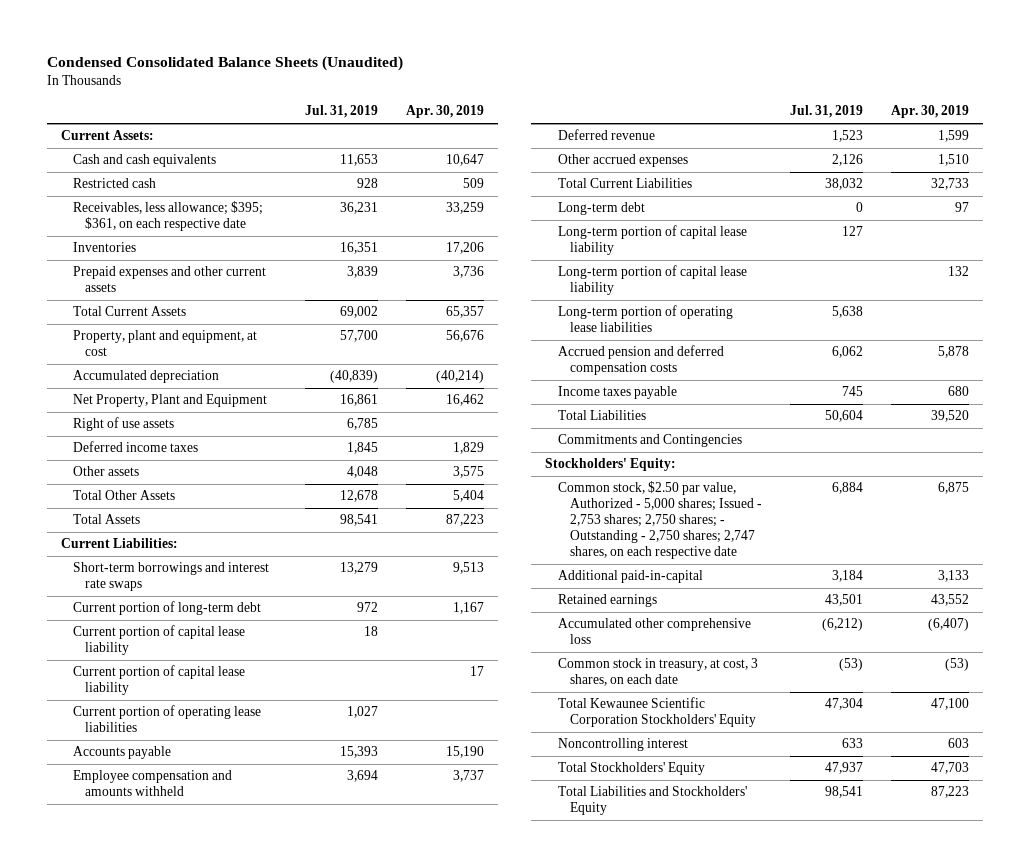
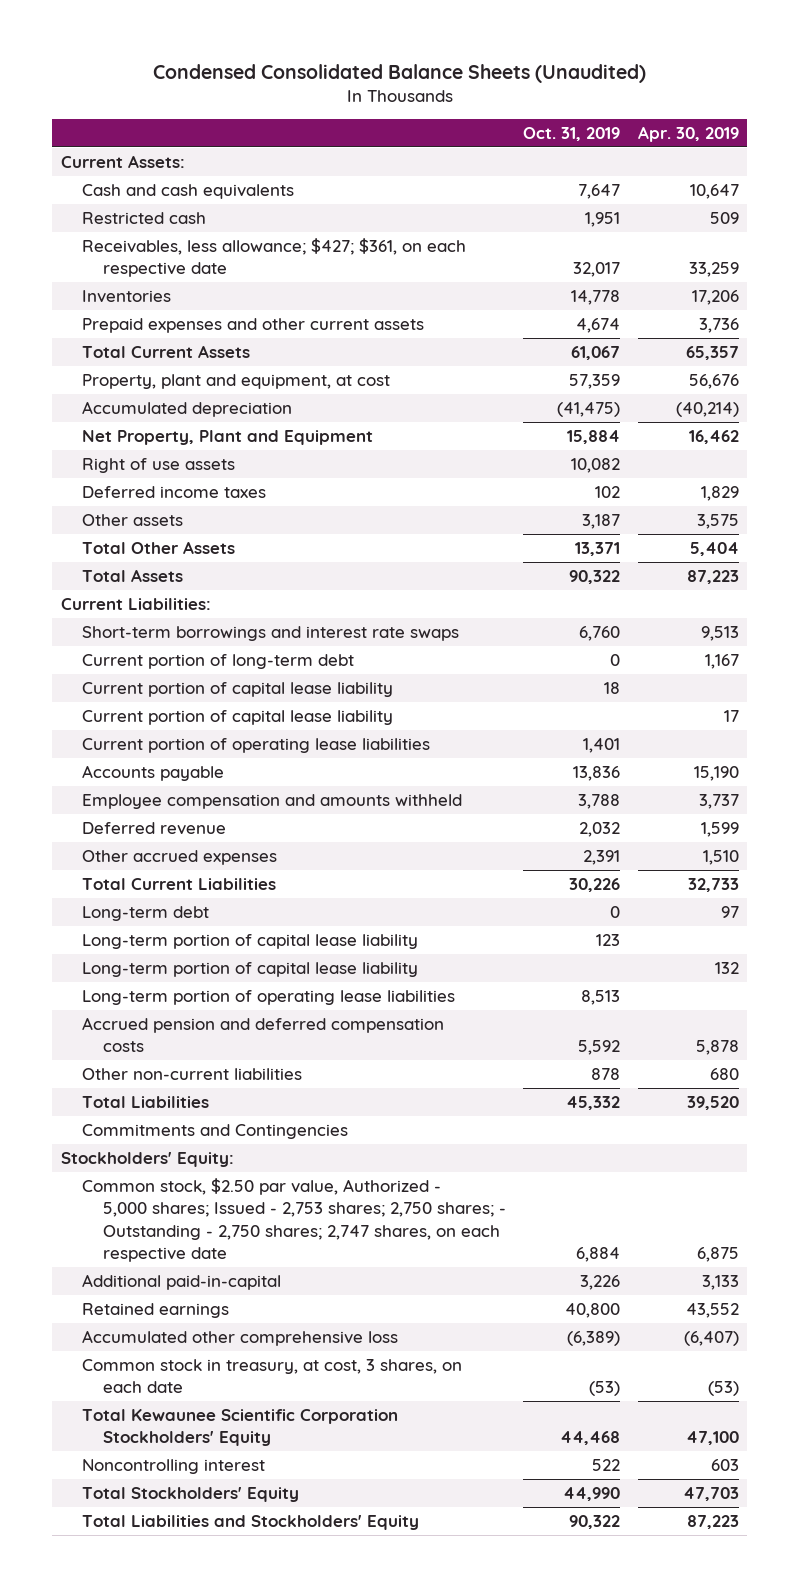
[305,105,379,119] Jul. 31, 2019 -> none
none -> [523,127,621,142] Oct. 31, 2019
[72,201,263,232] Receivables, less allowance; $395; $361, on each respective date -> [82,238,467,278] Receivables, less allowance; $427; $361, on each respective date
[557,386,677,400] Income taxes payable -> none
none -> [82,1068,303,1081] Other non-current liabilities

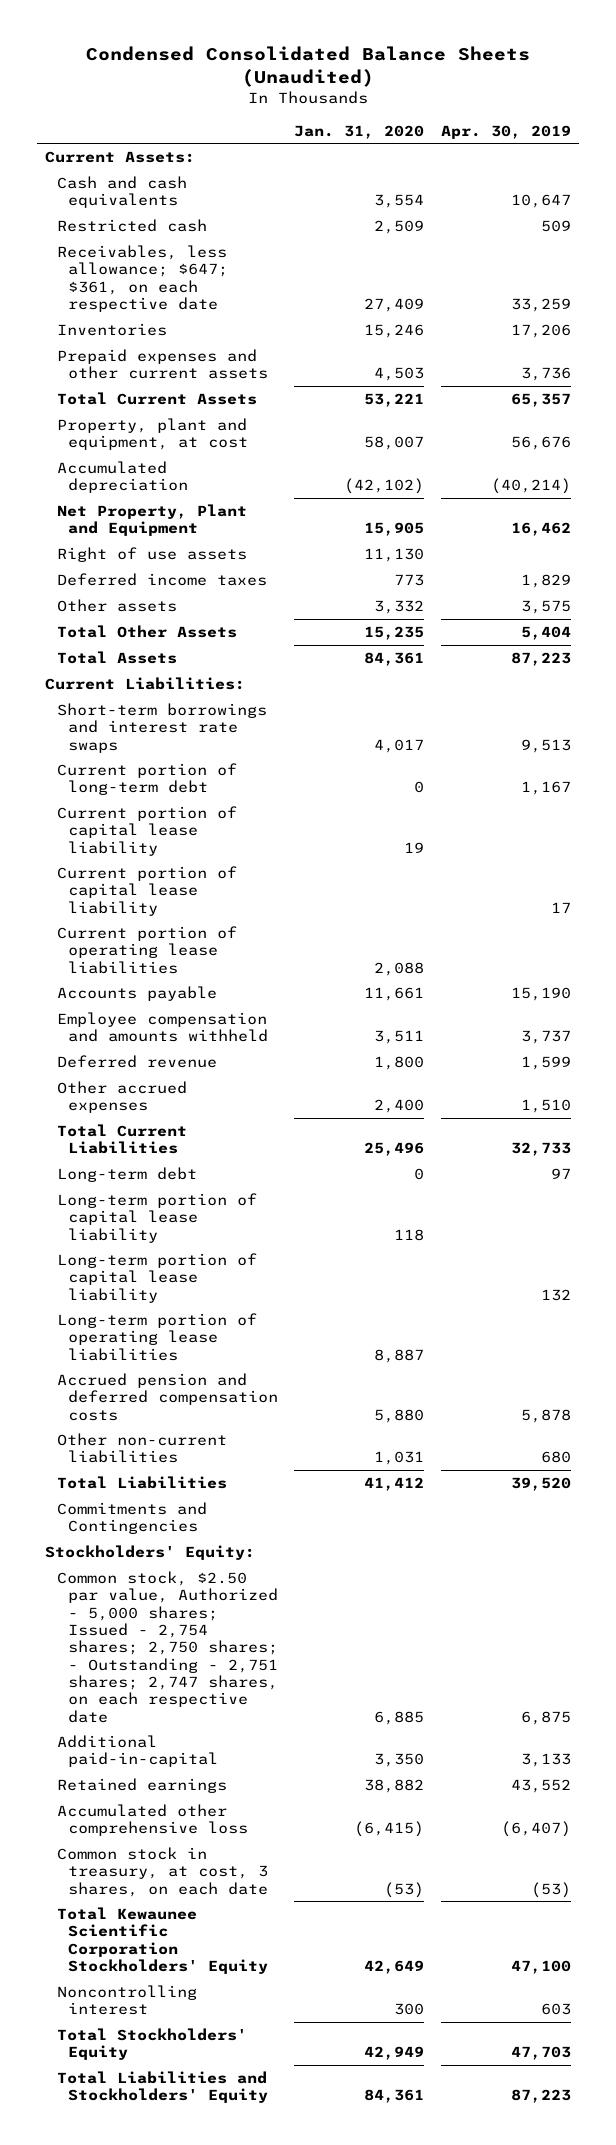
[523,127,621,142] Oct. 31, 2019 -> none
none -> [294,124,425,139] Jan. 31, 2020
[82,238,467,278] Receivables, less allowance; $427; $361, on each respective date -> [56,244,229,312] Receivables, less allowance; $647; $361, on each respective date
[82,1178,507,1262] Common stock, $2.50 par value, Authorized - 5,000 shares; Issued - 2,753 shares; 2,750 shares; - Outstanding - 2,750 shares; 2,747 shares, on each respective date -> [56,1570,279,1723] Common stock, $2.50 par value, Authorized - 5,000 shares; Issued - 2,754 shares; 2,750 shares; - Outstanding - 2,751 shares; 2,747 shares, on each respective date

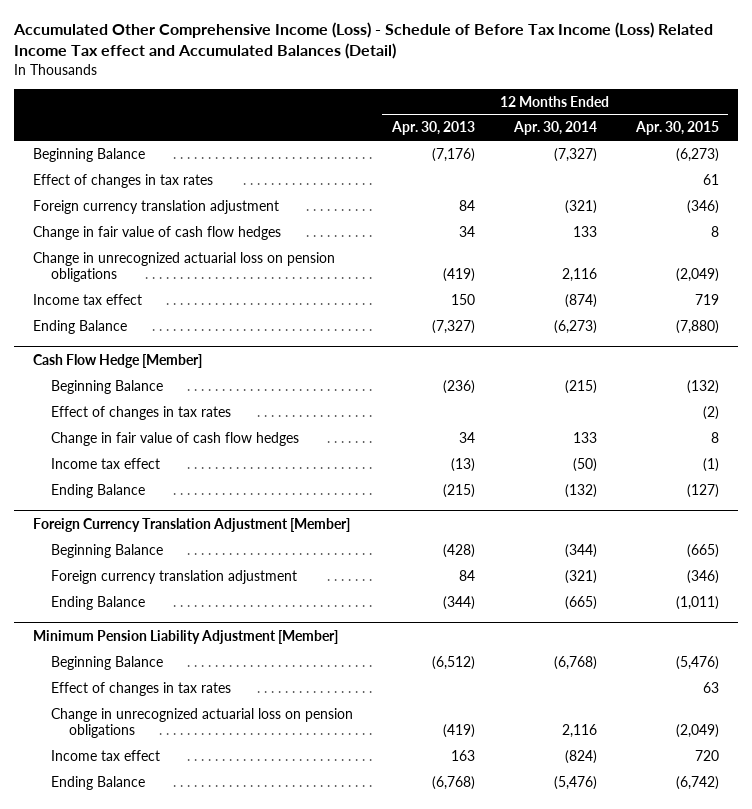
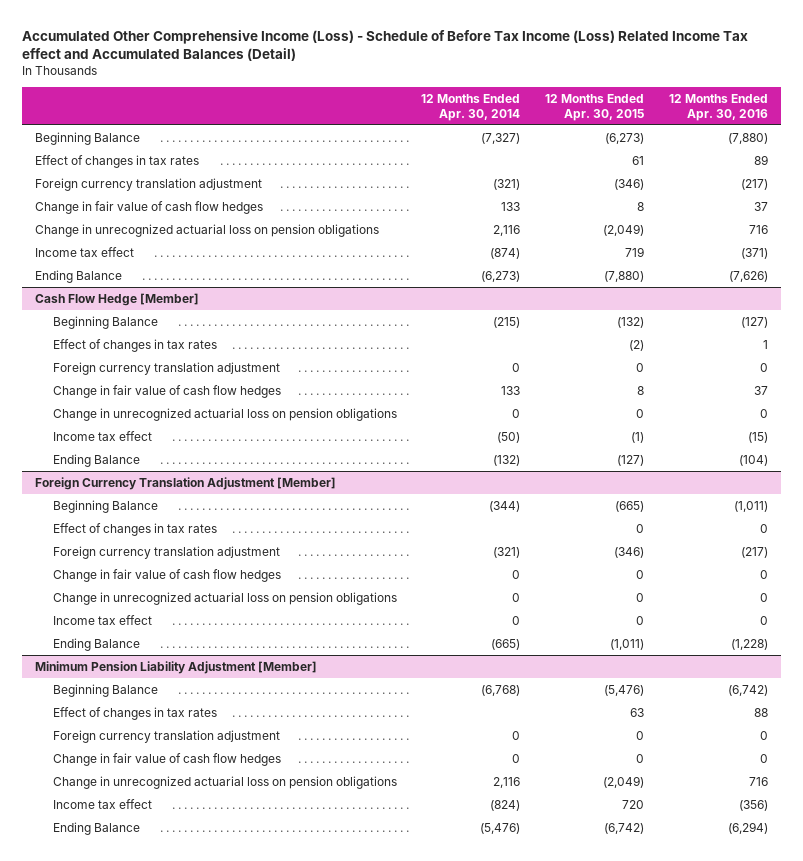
[390,121,475,136] Apr. 30, 2013 -> none
none -> [669,93,769,121] 12 Months Ended Apr. 30, 2016
none -> [52,362,280,376] Foreign currency translation adjustment
none -> [52,408,397,422] Change in unrecognized actuarial loss on pension obligations
none -> [52,523,217,537] Effect of changes in tax rates
none -> [52,569,281,583] Change in fair value of cash flow hedges
none -> [52,592,397,606] Change in unrecognized actuarial loss on pension obligations
none -> [52,615,152,626] Income tax effect
none -> [52,730,280,744] Foreign currency translation adjustment
none -> [52,753,281,767] Change in fair value of cash flow hedges

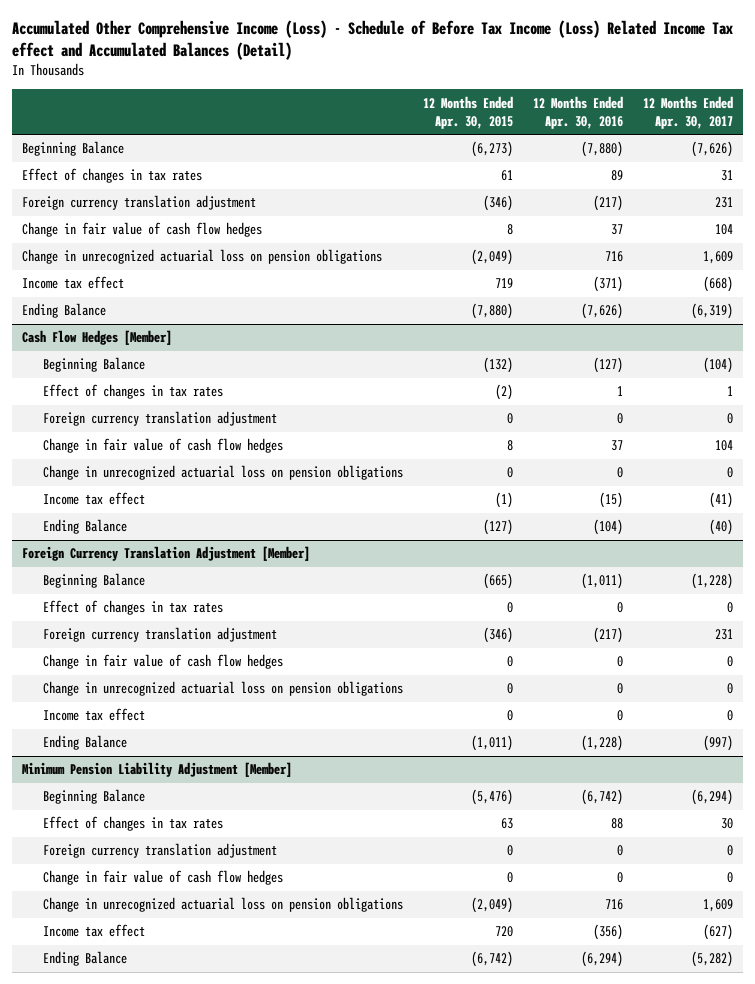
[421,93,521,121] 12 Months Ended Apr. 30, 2014 -> none
none -> [642,95,733,130] 12 Months Ended Apr. 30, 2017
[34,293,199,307] Cash Flow Hedge [Member] -> [21,330,172,346] Cash Flow Hedges [Member]

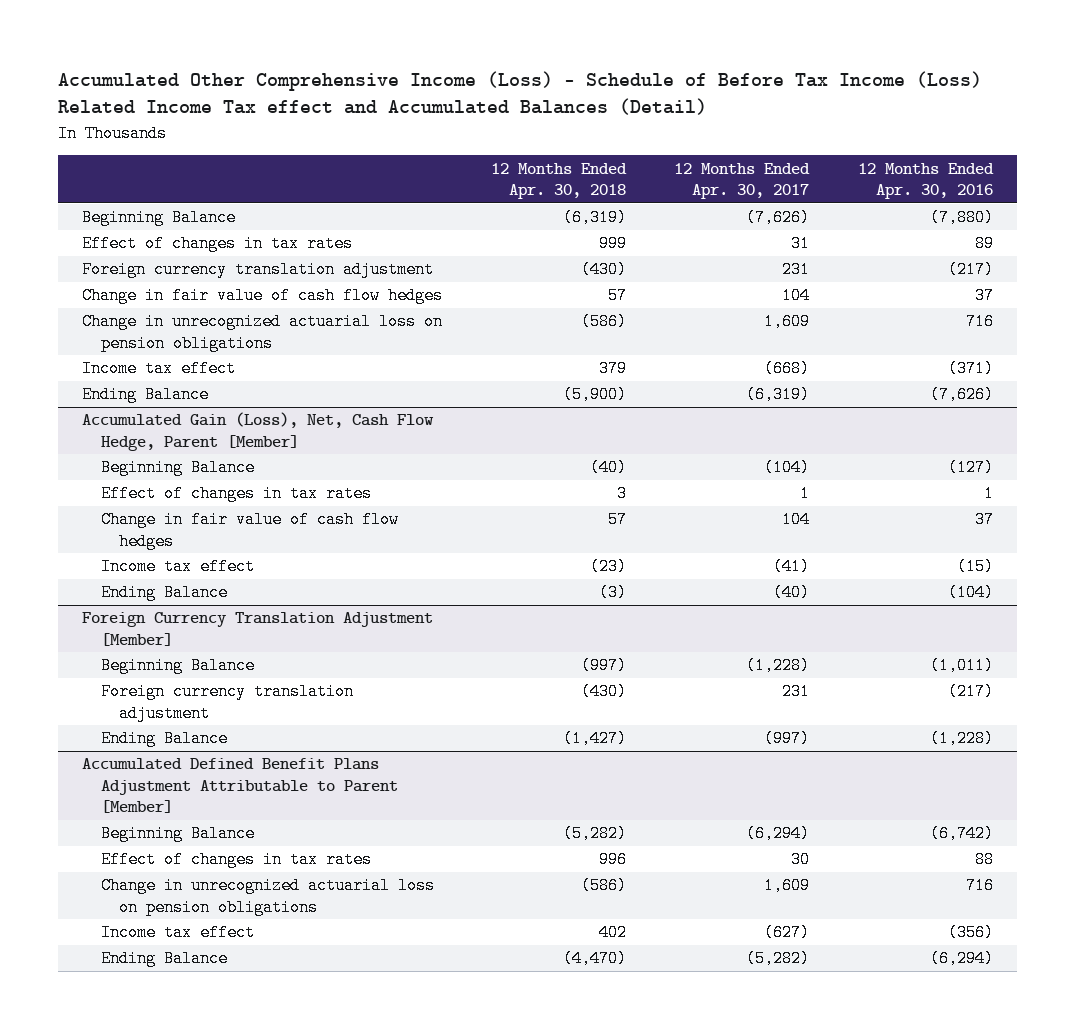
[422,95,513,130] 12 Months Ended Apr. 30, 2015 -> none
none -> [490,162,627,200] 12 Months Ended Apr. 30, 2018
[21,330,172,346] Cash Flow Hedges [Member] -> none
none -> [82,412,435,451] Accumulated Gain (Loss), Net, Cash Flow Hedge, Parent [Member]
[42,411,277,427] Foreign currency translation adjustment -> none
[42,465,403,481] Change in unrecognized actuarial loss on pension obligations -> none
[42,600,223,616] Effect of changes in tax rates -> none
[42,654,283,670] Change in fair value of cash flow hedges -> none
[42,681,403,697] Change in unrecognized actuarial loss on pension obligations -> none
[42,708,145,722] Income tax effect -> none
[21,762,292,778] Minimum Pension Liability Adjustment [Member] -> [82,758,398,814] Accumulated Defined Benefit Plans Adjustment Attributable to Parent [Member]
[42,843,277,859] Foreign currency translation adjustment -> none
[42,870,283,886] Change in fair value of cash flow hedges -> none

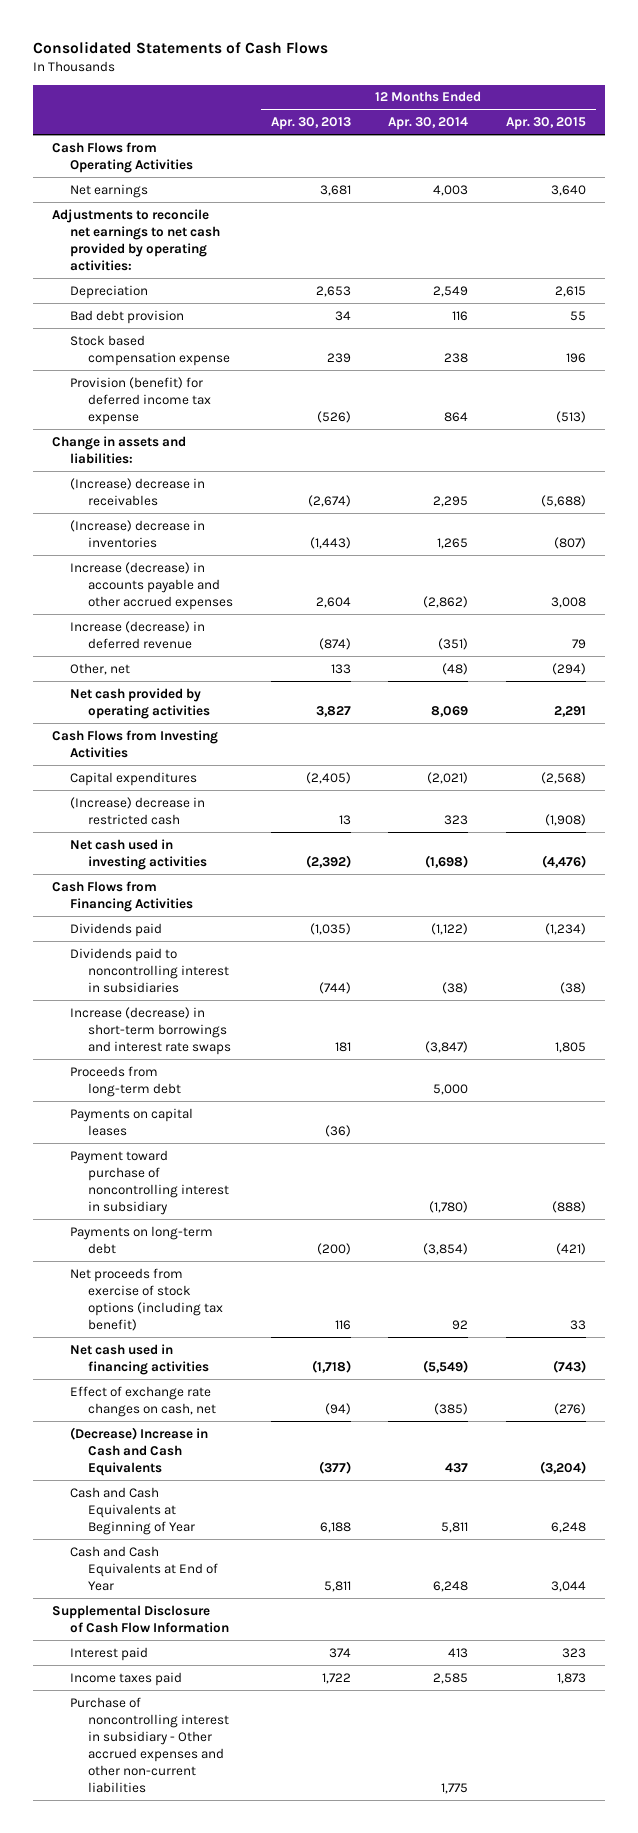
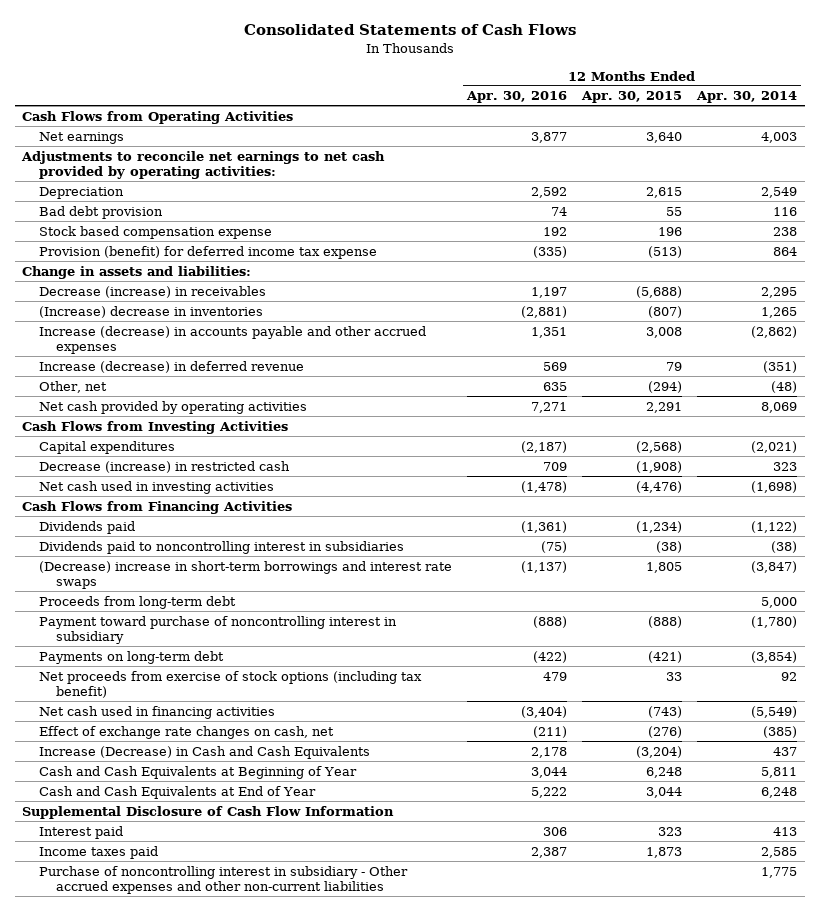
[270,117,351,131] Apr. 30, 2013 -> none
none -> [466,91,568,104] Apr. 30, 2016
[69,477,205,506] (Increase) decrease in receivables -> [38,285,266,298] Decrease (increase) in receivables
[69,796,205,825] (Increase) decrease in restricted cash -> [38,460,290,473] Decrease (increase) in restricted cash
[69,1006,231,1055] Increase (decrease) in short-term borrowings and interest rate swaps -> [38,560,452,590] (Decrease) increase in short-term borrowings and interest rate swaps
[69,1107,193,1136] Payments on capital leases -> none
[69,1426,208,1476] (Decrease) Increase in Cash and Cash Equivalents -> [38,745,370,759] Increase (Decrease) in Cash and Cash Equivalents

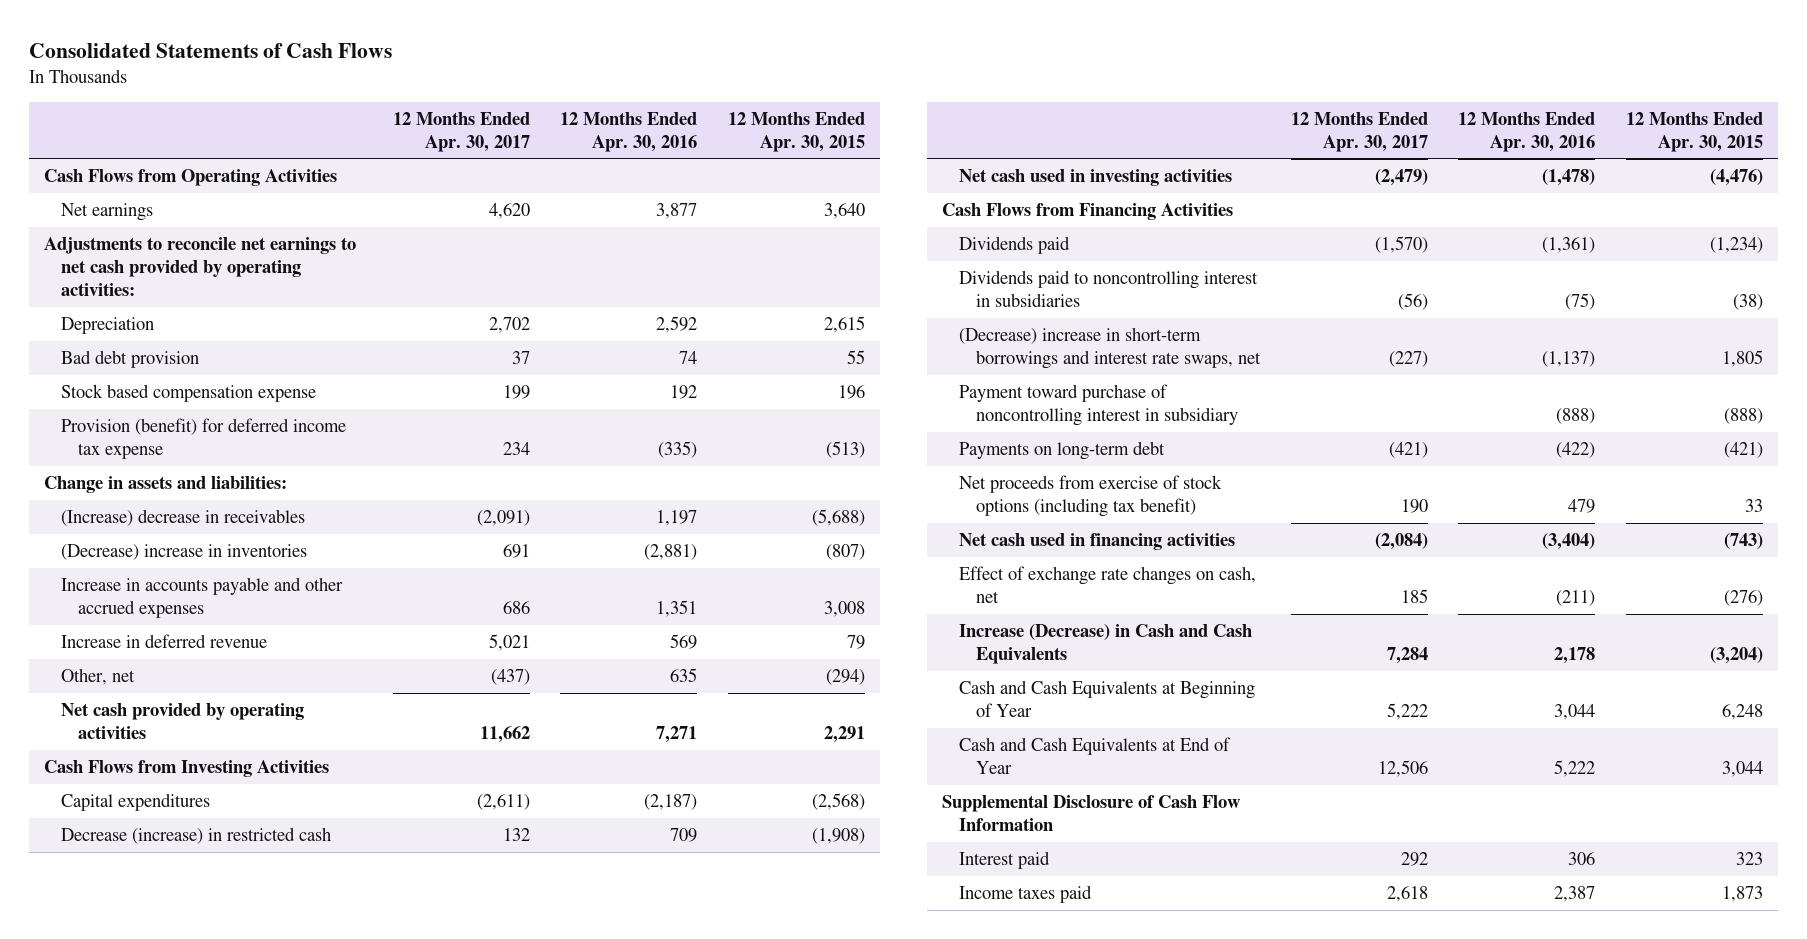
[696,91,798,104] Apr. 30, 2014 -> none
none -> [392,111,530,152] 12 Months Ended Apr. 30, 2017
[38,285,266,298] Decrease (increase) in receivables -> [60,508,305,526] (Increase) decrease in receivables
[38,305,263,318] (Increase) decrease in inventories -> [60,543,307,560] (Decrease) increase in inventories
[38,325,426,355] Increase (decrease) in accounts payable and other accrued expenses -> [60,576,343,618] Increase in accounts payable and other accrued expenses
[38,360,304,373] Increase (decrease) in deferred revenue -> [60,633,267,648] Increase in deferred revenue
[38,595,236,609] Proceeds from long-term debt -> none
[38,560,452,590] (Decrease) increase in short-term borrowings and interest rate swaps -> [959,326,1262,369] (Decrease) increase in short-term borrowings and interest rate swaps, net
[38,865,408,895] Purchase of noncontrolling interest in subsidiary - Other accrued expenses and other non-current liabilities -> none

